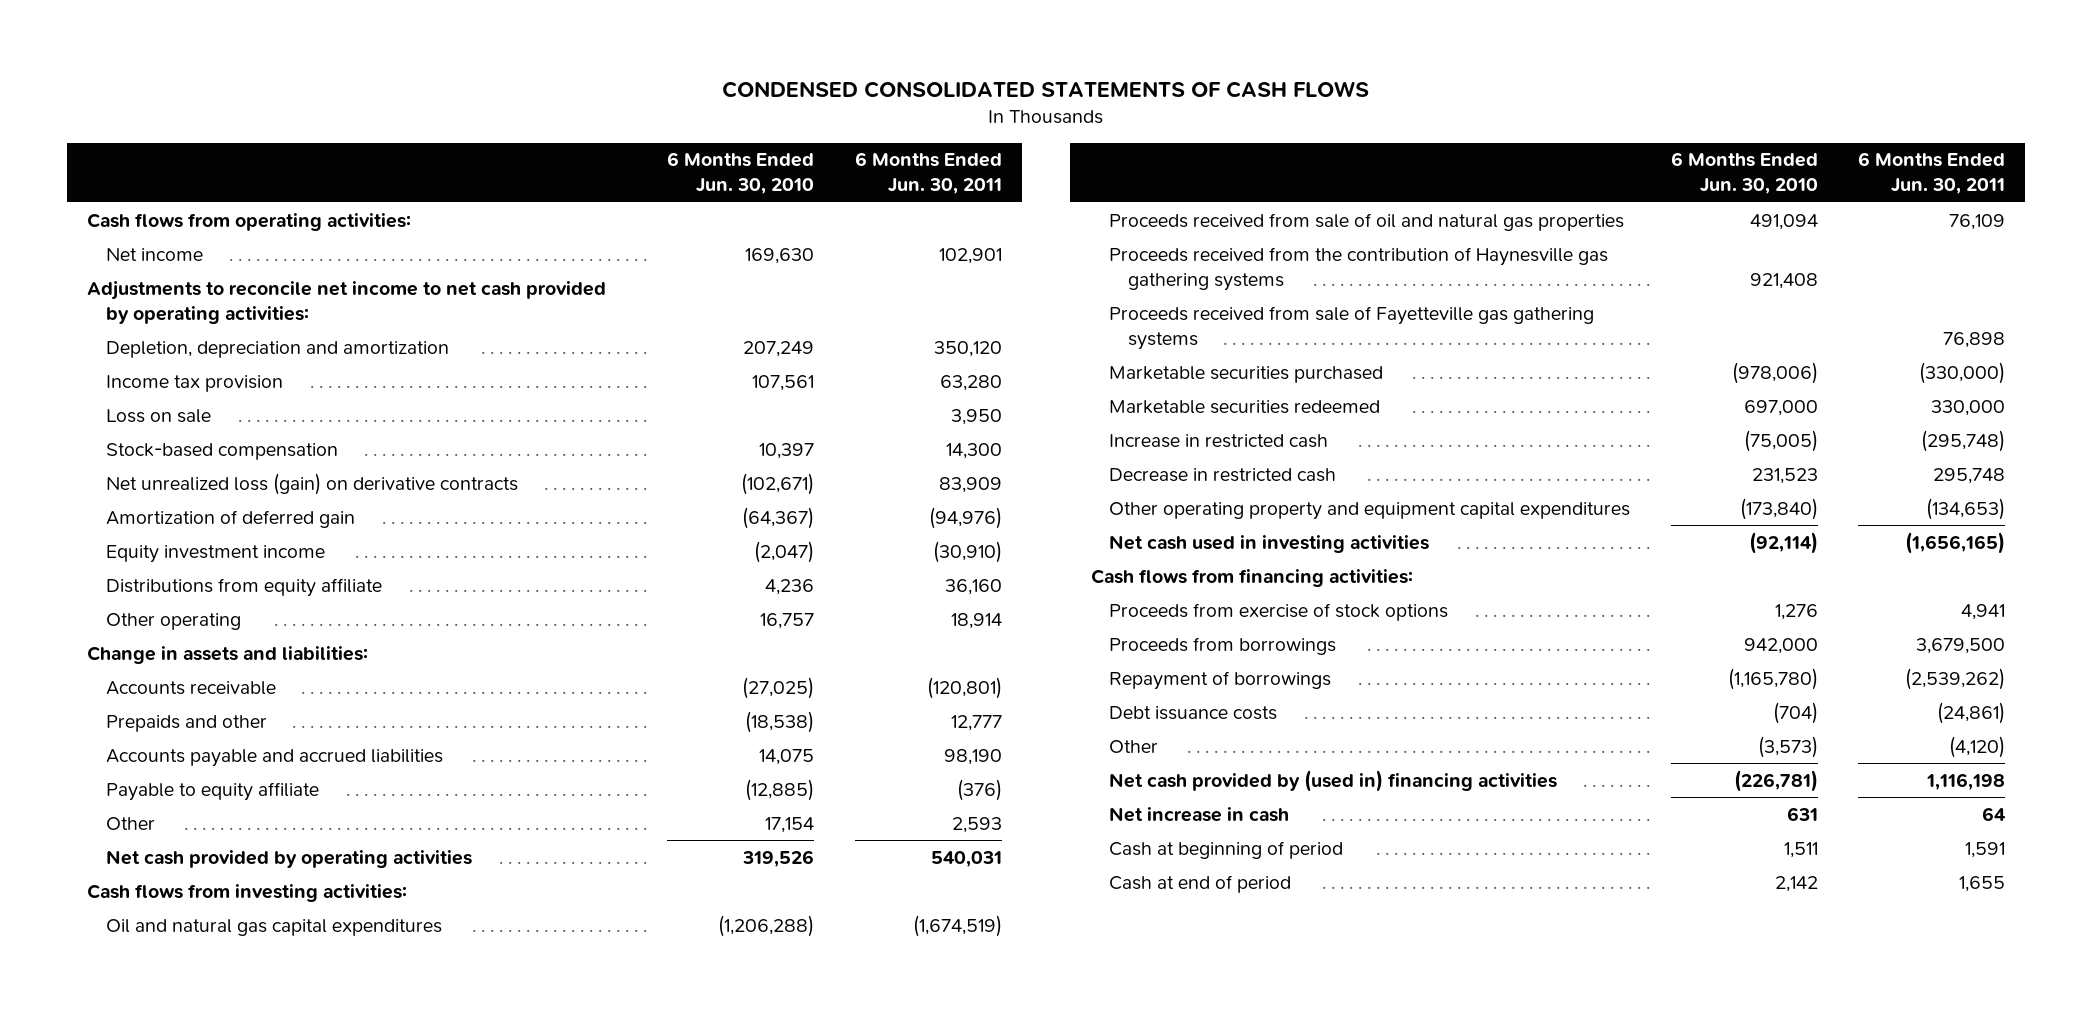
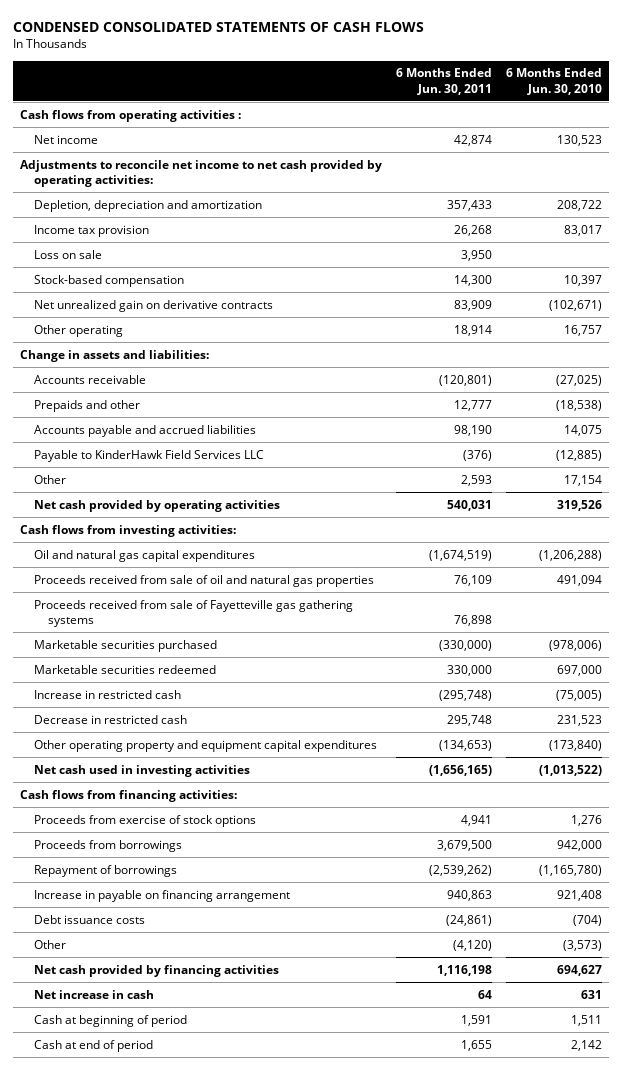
[87,212,412,231] Cash flows from operating activities: -> [20,109,242,122] Cash flows from operating activities :
[745,247,815,264] 169,630 -> [557,134,603,146] 130,523
[938,247,1002,264] 102,901 -> [454,134,493,146] 42,874
[743,340,815,357] 207,249 -> [557,199,603,211] 208,722
[933,340,1002,357] 350,120 -> [447,199,493,211] 357,433
[752,374,815,391] 107,561 -> [564,224,603,236] 83,017
[939,374,1002,391] 63,280 -> [454,224,493,236] 26,268
[106,509,356,528] Amortization of deferred gain -> none
[106,544,326,563] Equity investment income -> none
[106,577,383,597] Distributions from equity affiliate -> none
[106,472,519,495] Net unrealized loss (gain) on derivative contracts -> [34,299,274,312] Net unrealized gain on derivative contracts
[106,781,320,801] Payable to equity affiliate -> [34,449,265,462] Payable to KinderHawk Field Services LLC
[1109,246,1609,291] Proceeds received from the contribution of Haynesville gas gathering systems -> none
[1748,531,1818,554] (92,114) -> [539,764,603,776] (1,013,522)
none -> [34,889,291,902] Increase in payable on financing arrangement
[1109,769,1558,792] Net cash provided by (used in) financing activities -> [34,964,280,977] Net cash provided by financing activities
[1733,769,1818,792] (226,781) -> [557,964,603,976] 694,627

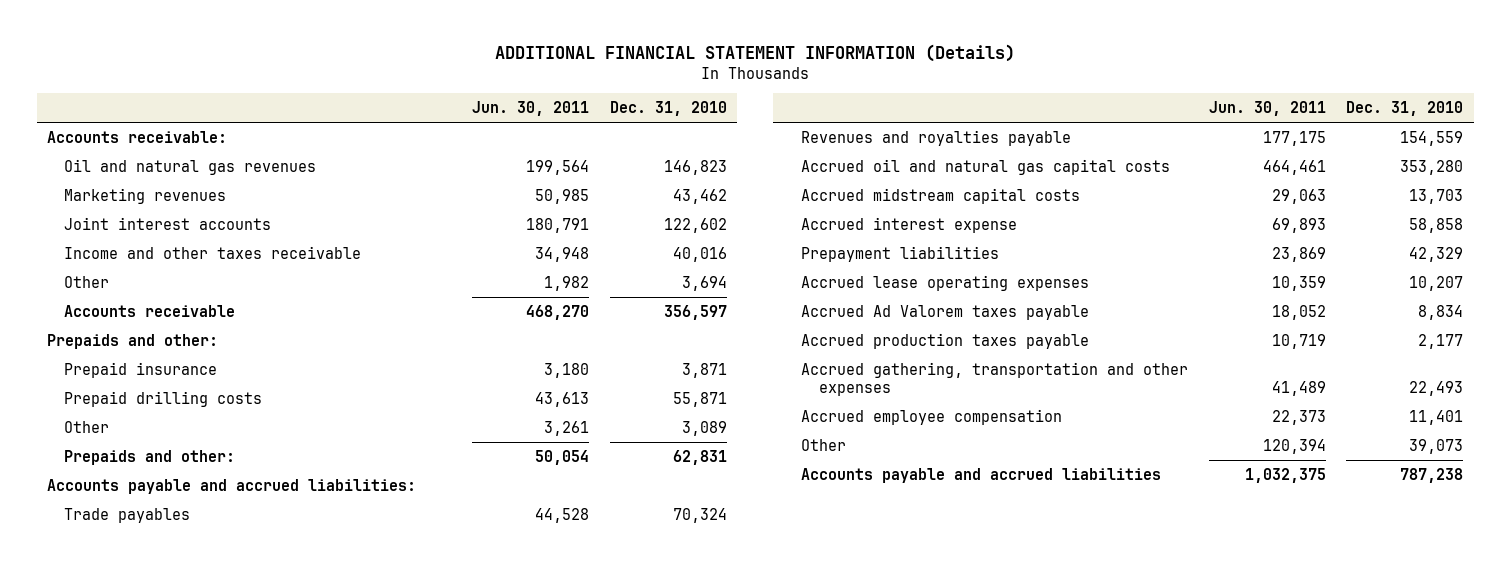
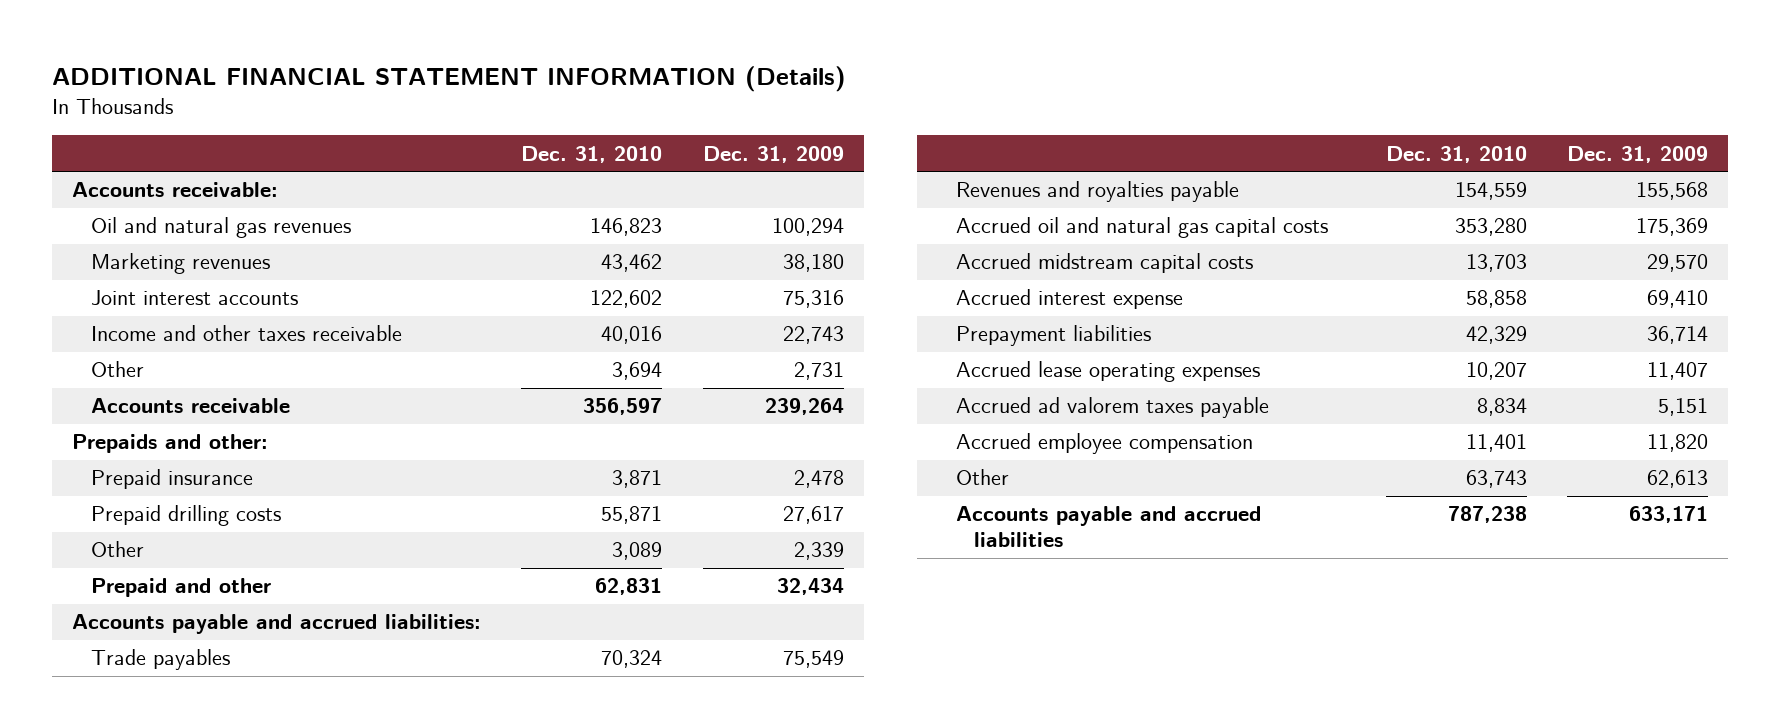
[471,101,589,117] Jun. 30, 2011 -> none
none -> [702,145,844,163] Dec. 31, 2009
[64,449,236,465] Prepaids and other: -> [90,578,271,598] Prepaid and other
[801,332,1090,349] Accrued production taxes payable -> none
[801,361,1189,397] Accrued gathering, transportation and other expenses -> none
[801,304,1090,320] Accrued Ad Valorem taxes payable -> [955,397,1269,419] Accrued ad valorem taxes payable
[1409,438,1464,454] 39,073 -> [1466,470,1528,489] 63,743

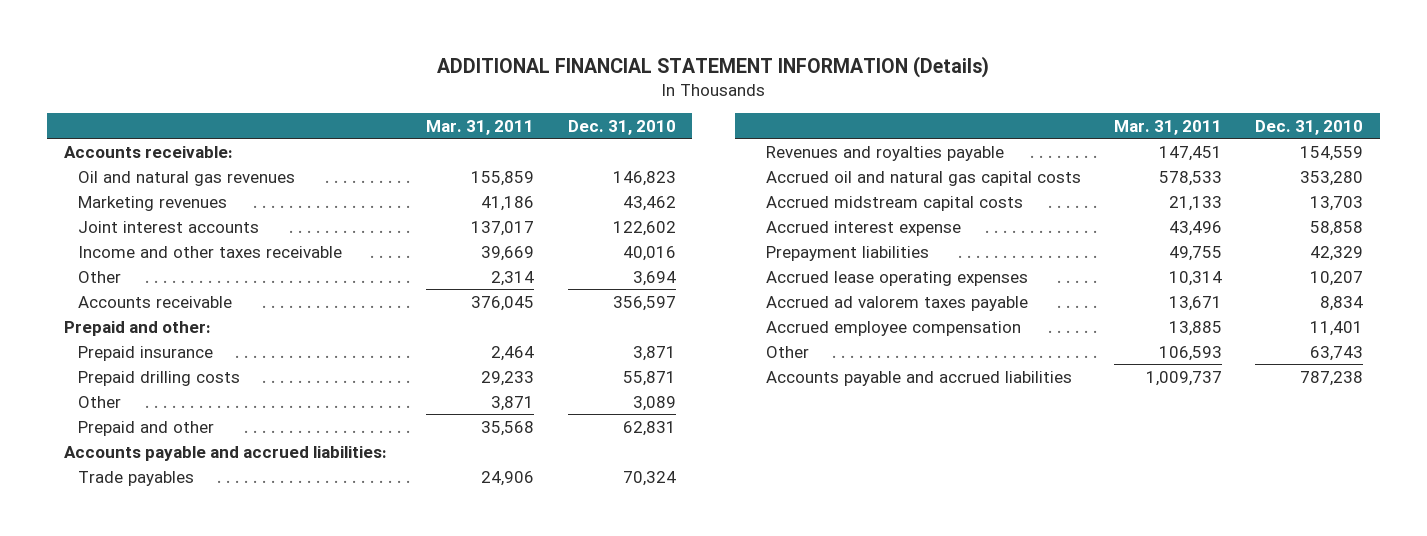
[702,145,844,163] Dec. 31, 2009 -> none
none -> [426,119,535,135] Mar. 31, 2011
[72,434,269,454] Prepaids and other: -> [63,320,211,336] Prepaid and other:

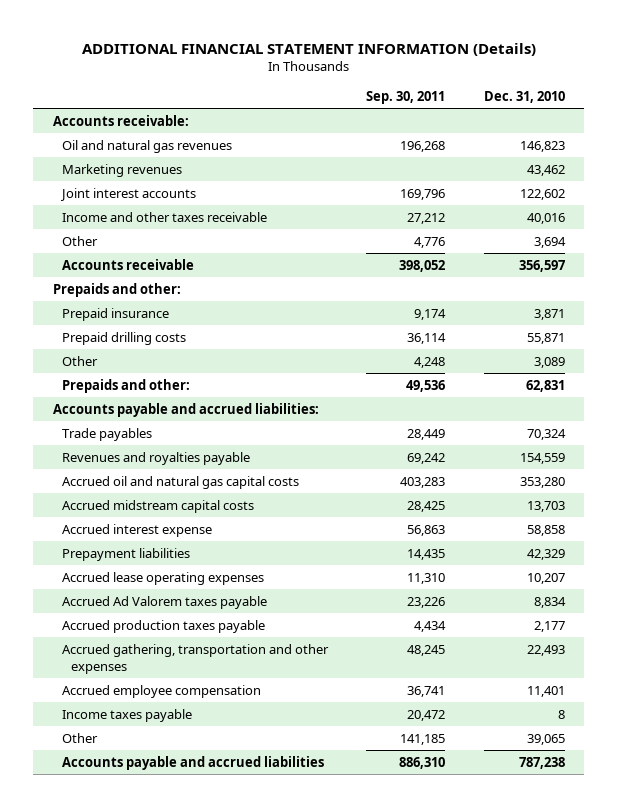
[426,119,535,135] Mar. 31, 2011 -> none
none -> [366,90,446,104] Sep. 30, 2011
[63,320,211,336] Prepaid and other: -> [52,282,181,297] Prepaids and other:
[78,420,215,436] Prepaid and other -> [61,378,190,393] Prepaids and other:
[765,295,1028,311] Accrued ad valorem taxes payable -> [61,595,267,609] Accrued Ad Valorem taxes payable
none -> [61,619,265,633] Accrued production taxes payable
none -> [61,643,329,674] Accrued gathering, transportation and other expenses
none -> [61,708,192,722] Income taxes payable
[1309,345,1363,361] 63,743 -> [527,733,566,745] 39,065

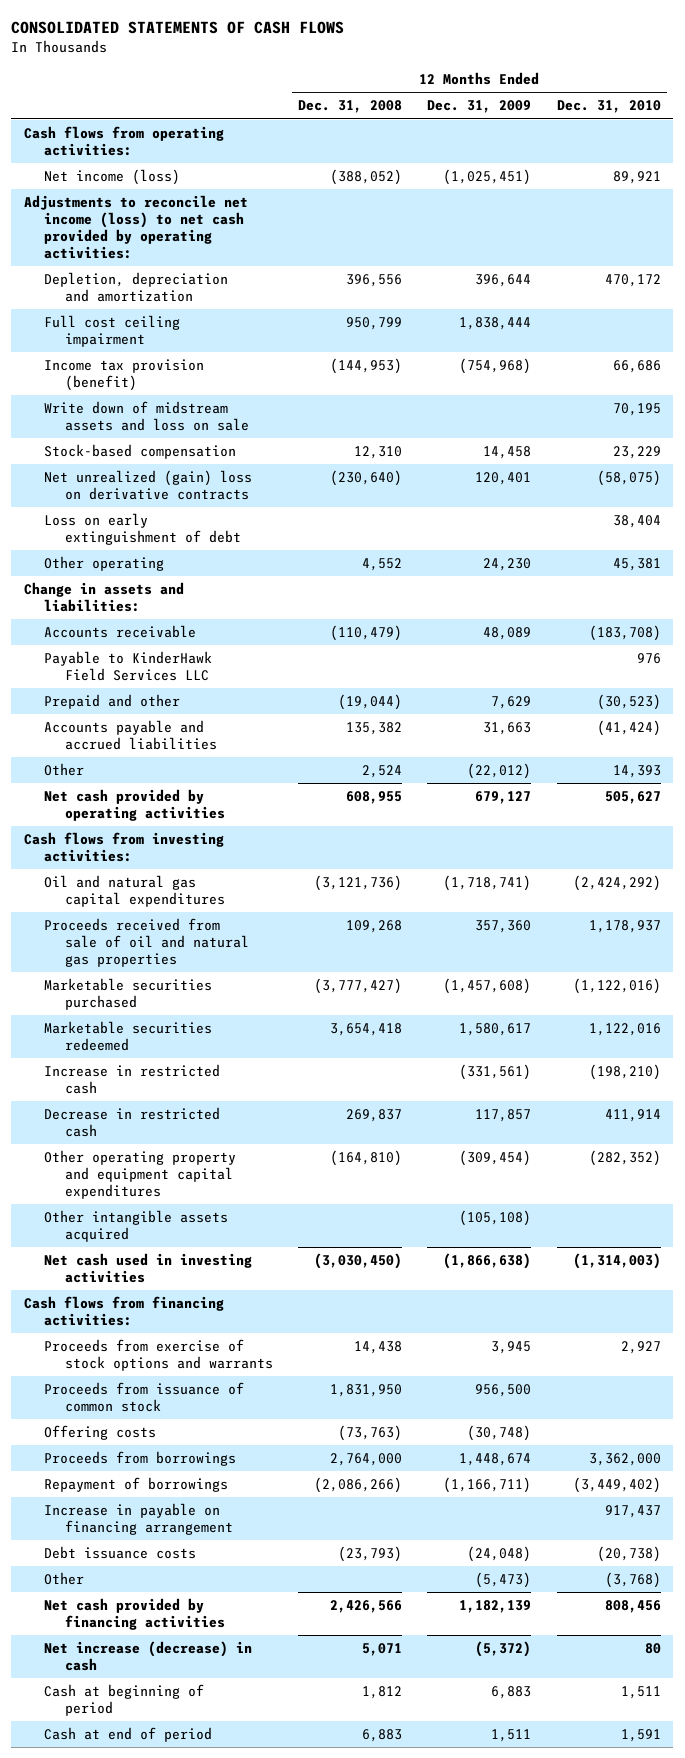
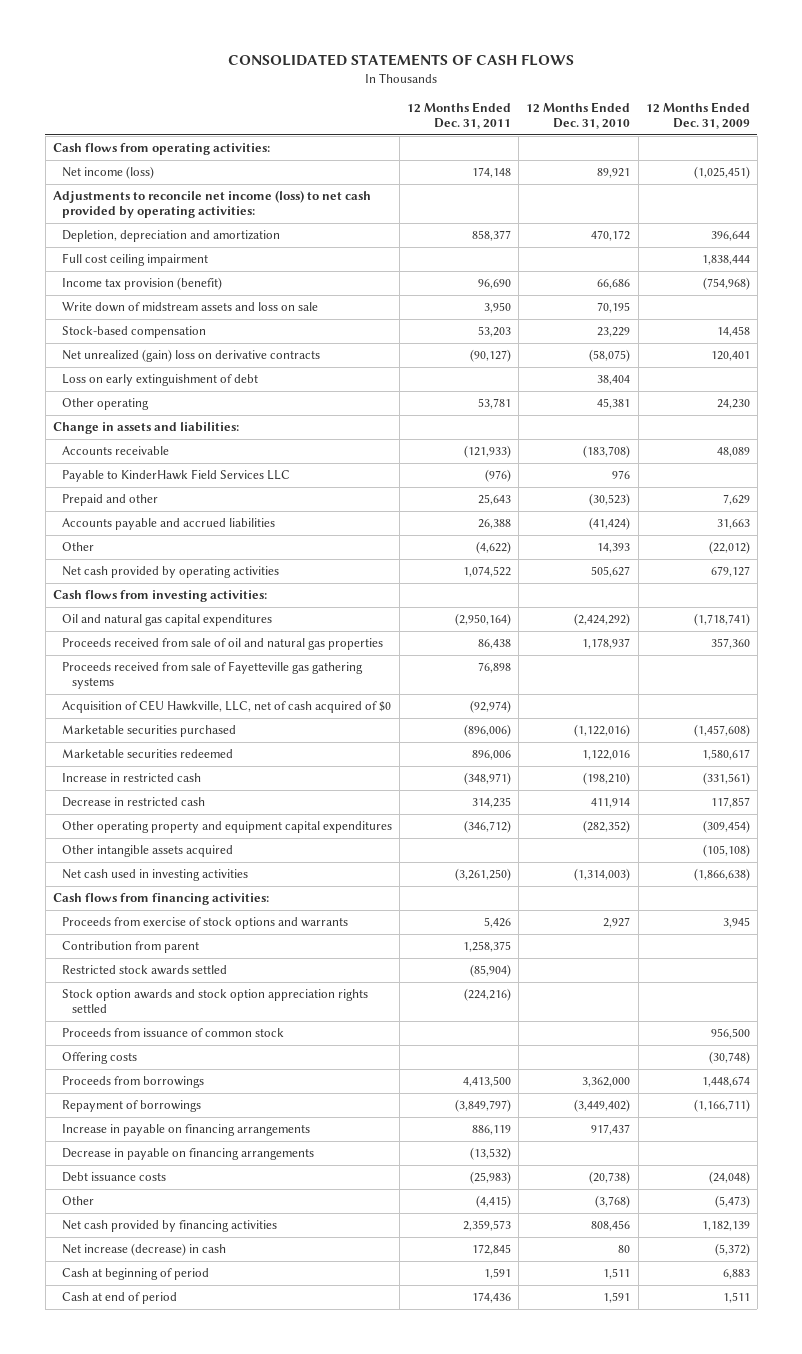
[297,100,402,114] Dec. 31, 2008 -> none
none -> [407,101,512,130] 12 Months Ended Dec. 31, 2011
none -> [62,661,364,690] Proceeds received from sale of Fayetteville gas gathering systems
none -> [62,700,392,714] Acquisition of CEU Hawkville, LLC, net of cash acquired of $0
none -> [62,941,200,954] Contribution from parent
none -> [62,965,228,976] Restricted stock awards settled
none -> [62,989,369,1014] Stock option awards and stock option appreciation rights settled
[44,1503,233,1536] Increase in payable on financing arrangement -> [62,1124,311,1137] Increase in payable on financing arrangements
none -> [62,1148,315,1161] Decrease in payable on financing arrangements

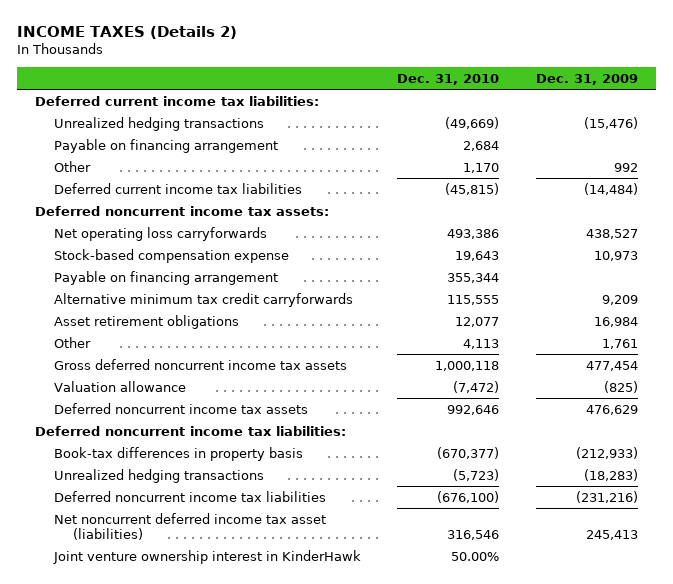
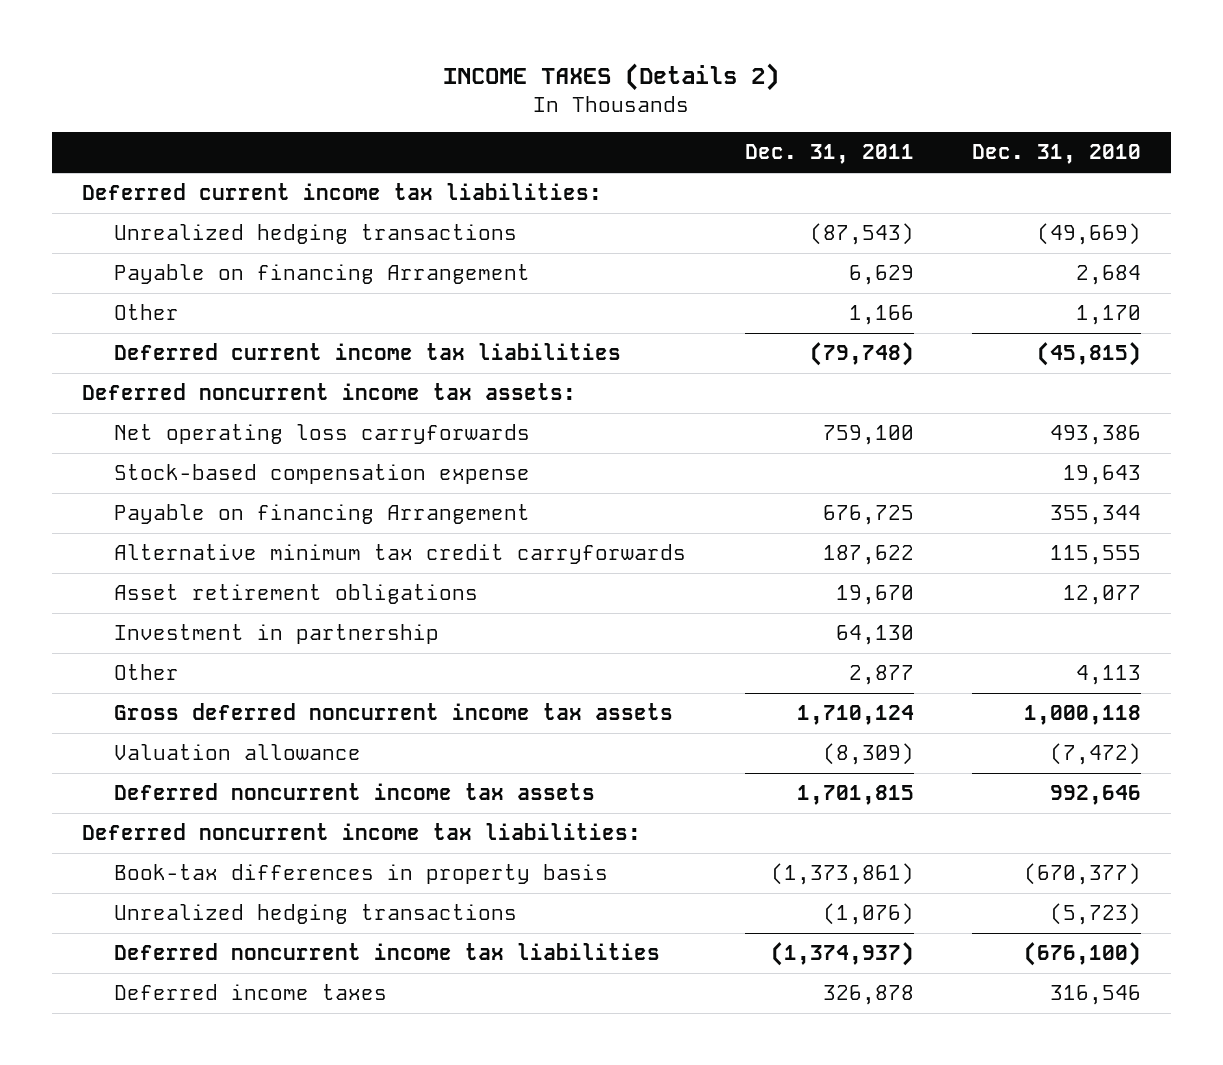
[535,73,638,85] Dec. 31, 2009 -> none
none -> [744,144,914,165] Dec. 31, 2011
[54,138,279,153] Payable on financing arrangement -> [113,264,530,285] Payable on financing Arrangement
[54,270,279,285] Payable on financing arrangement -> [113,504,530,525] Payable on financing Arrangement
none -> [113,624,439,645] Investment in partnership
[53,549,362,564] Joint venture ownership interest in KinderHawk -> none
[54,512,327,540] Net noncurrent deferred income tax asset (liabilities) -> [113,984,387,1001] Deferred income taxes

